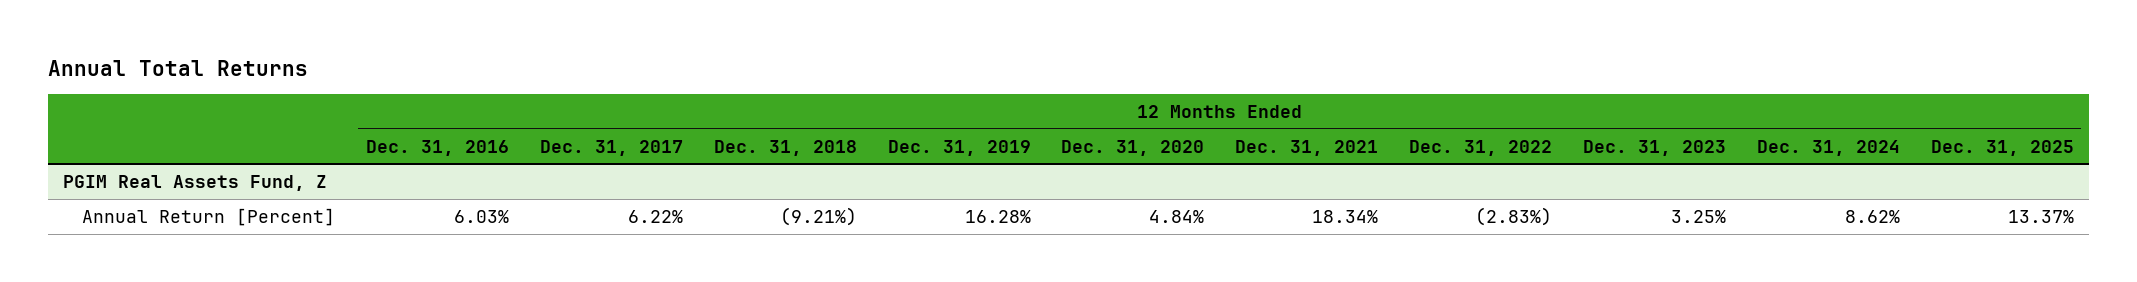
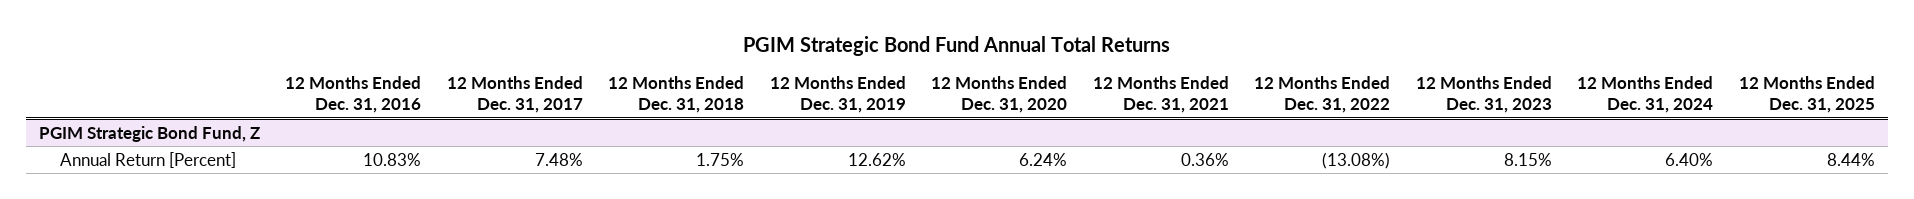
[47,60,308,77] Annual Total Returns -> [742,36,1170,57] PGIM Strategic Bond Fund Annual Total Returns
[63,174,328,191] PGIM Real Assets Fund, Z -> none
none -> [38,125,260,142] PGIM Strategic Bond Fund, Z
[453,209,509,223] 6.03% -> [363,152,422,166] 10.83%
[627,209,683,223] 6.22% -> [534,152,583,166] 7.48%
[779,206,857,226] (9.21%) -> [696,152,745,166] 1.75%
[964,209,1031,223] 16.28% -> [847,152,906,166] 12.62%
[1149,209,1205,223] 4.84% -> [1019,152,1068,166] 6.24%
[1312,209,1379,223] 18.34% -> [1180,152,1229,166] 0.36%
[1475,206,1553,226] (2.83%) -> [1322,151,1391,169] (13.08%)
[1671,209,1727,223] 3.25% -> [1503,152,1552,166] 8.15%
[1844,209,1900,223] 8.62% -> [1665,152,1714,166] 6.40%
[2007,209,2074,223] 13.37% -> [1826,152,1875,166] 8.44%

